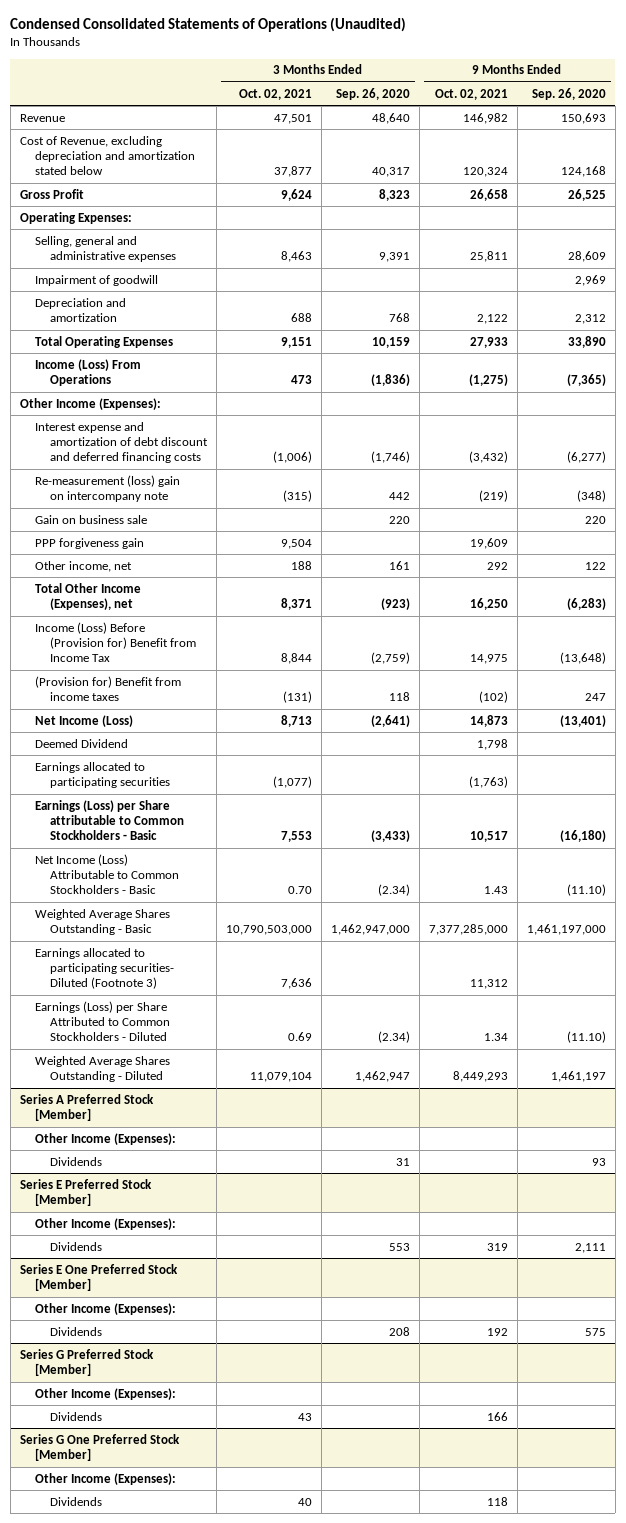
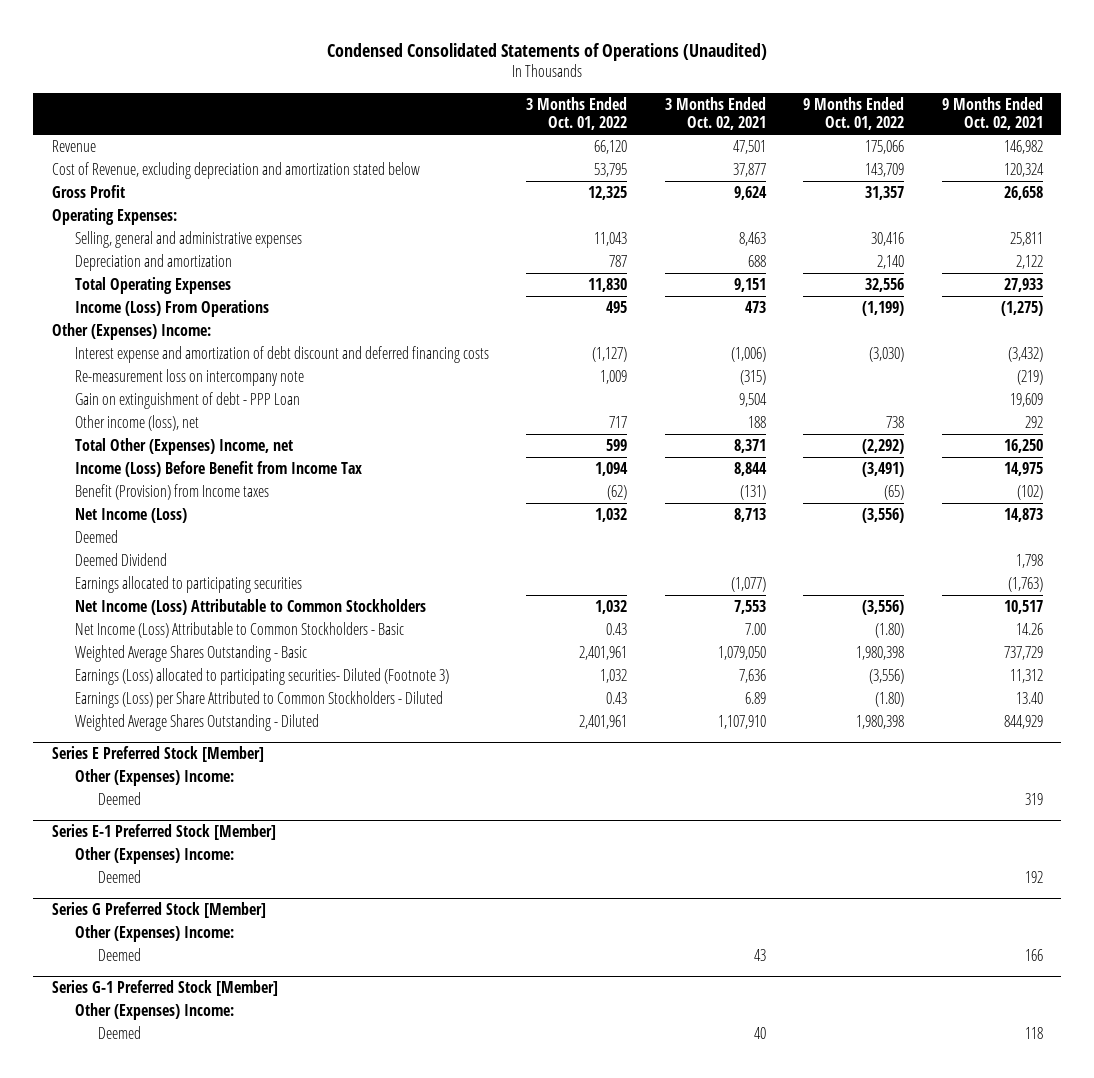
[336,87,411,100] Sep. 26, 2020 -> none
[531,87,606,100] Sep. 26, 2020 -> none
none -> [526,96,628,131] 3 Months Ended Oct. 01, 2022
none -> [803,96,905,131] 9 Months Ended Oct. 01, 2022
[34,274,158,286] Impairment of goodwill -> none
[19,397,161,410] Other Income (Expenses): -> [51,322,211,340] Other (Expenses) Income:
[34,514,147,524] Gain on business sale -> none
[34,474,180,502] Re-measurement (loss) gain on intercompany note -> [74,368,304,386] Re-measurement loss on intercompany note
[34,537,144,549] PPP forgiveness gain -> [74,391,300,409] Gain on extinguishment of debt - PPP Loan
[34,560,132,572] Other income, net -> [74,414,199,431] Other income (loss), net
[34,582,141,610] Total Other Income (Expenses), net -> [74,437,293,455] Total Other (Expenses) Income, net
[34,621,197,663] Income (Loss) Before (Provision for) Benefit from Income Tax -> [74,460,362,477] Income (Loss) Before Benefit from Income Tax
[34,675,181,701] (Provision for) Benefit from income taxes -> [74,483,269,500] Benefit (Provision) from Income taxes
none -> [74,529,118,543] Deemed
[19,1093,154,1121] Series A Preferred Stock [Member] -> none
[34,1132,176,1145] Other Income (Expenses): -> none
[50,1156,103,1166] Dividends -> none
[34,799,185,841] Earnings (Loss) per Share attributable to Common Stockholders - Basic -> [74,598,426,615] Net Income (Loss) Attributable to Common Stockholders
[288,886,313,895] 0.70 -> [744,622,766,635] 7.00
[483,886,508,895] 1.43 -> [1015,622,1043,635] 14.26
[226,924,313,935] 10,790,503,000 -> [717,645,766,660] 1,079,050
[428,923,508,935] 7,377,285,000 -> [1003,645,1043,660] 737,729
[34,947,175,990] Earnings allocated to participating securities- Diluted (Footnote 3) -> [74,667,449,685] Earnings (Loss) allocated to participating securities- Diluted (Footnote 3)
[288,1032,313,1042] 0.69 -> [744,691,766,704] 6.89
[483,1033,508,1042] 1.34 -> [1015,691,1043,704] 13.40
[250,1071,313,1082] 11,079,104 -> [717,714,766,729] 1,107,910
[452,1070,508,1082] 8,449,293 -> [1003,714,1043,729] 844,929
[34,1217,176,1230] Other Income (Expenses): -> [74,768,234,786] Other (Expenses) Income:
[50,1241,103,1251] Dividends -> [97,791,141,805] Deemed
[19,1263,178,1291] Series E One Preferred Stock [Member] -> [51,824,276,841] Series E-1 Preferred Stock [Member]
[34,1302,176,1315] Other Income (Expenses): -> [74,846,234,864] Other (Expenses) Income:
[50,1326,103,1336] Dividends -> [97,869,141,883] Deemed
[34,1387,176,1400] Other Income (Expenses): -> [74,924,234,942] Other (Expenses) Income:
[50,1411,103,1421] Dividends -> [97,947,141,961] Deemed
[19,1433,180,1461] Series G One Preferred Stock [Member] -> [51,980,278,997] Series G-1 Preferred Stock [Member]
[34,1472,176,1485] Other Income (Expenses): -> [74,1002,234,1020] Other (Expenses) Income:
[50,1496,103,1506] Dividends -> [97,1025,141,1039] Deemed

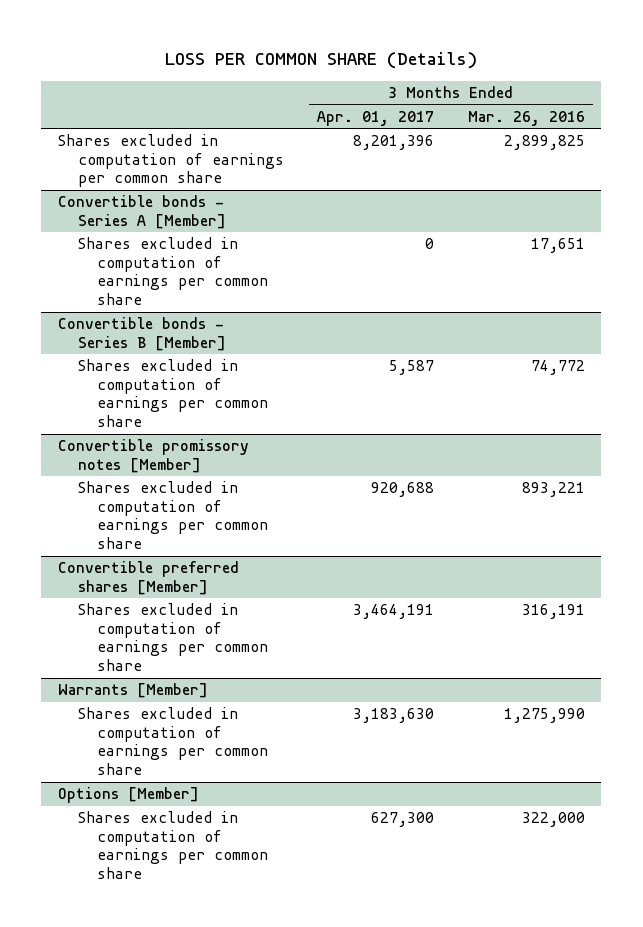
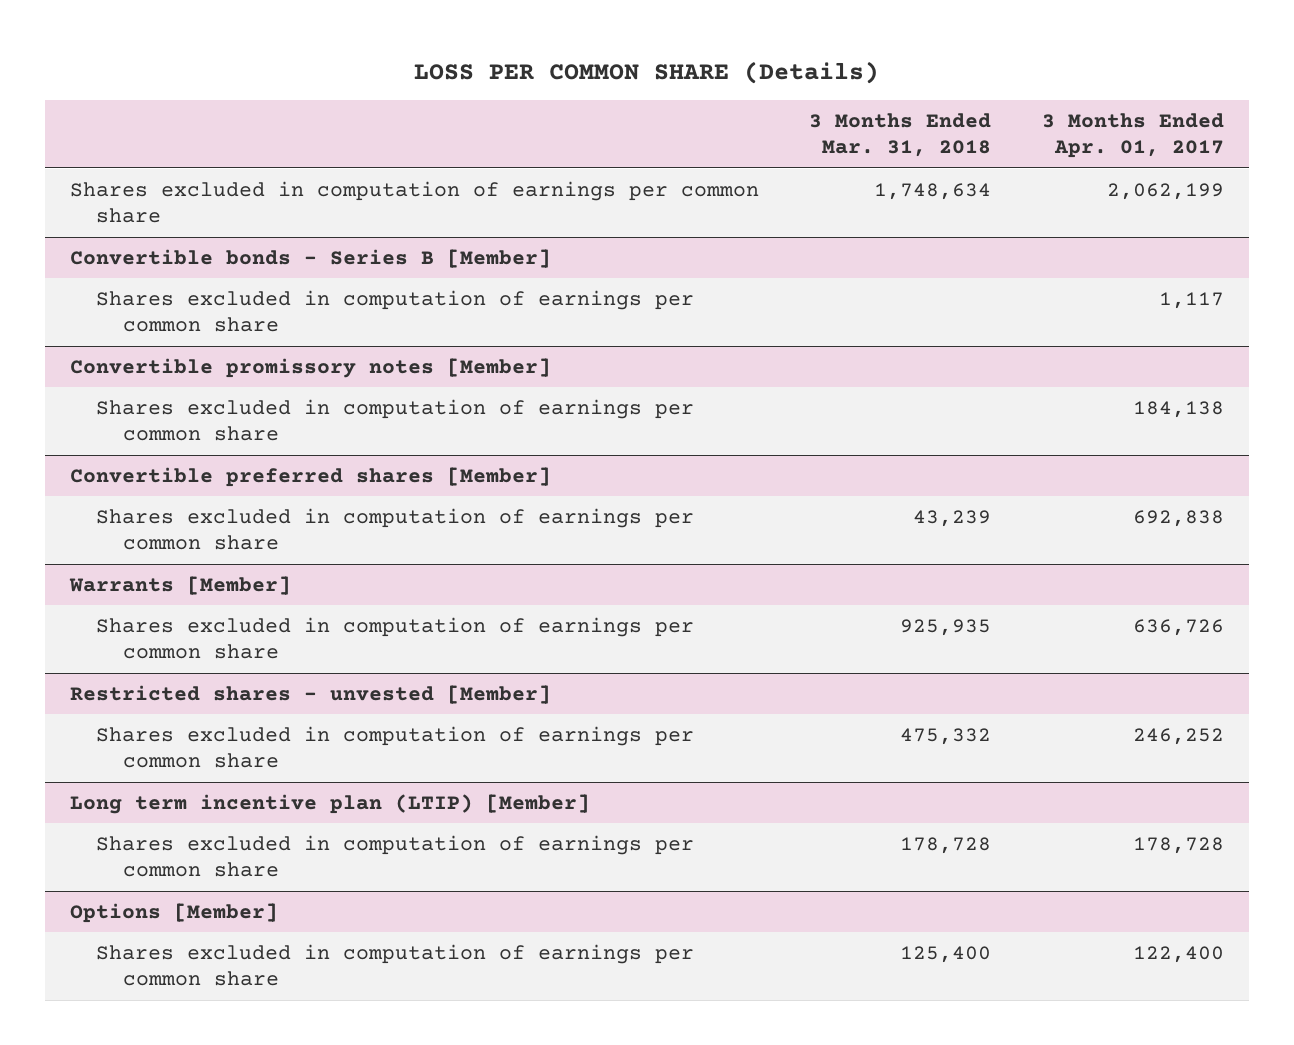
[467,110,585,126] Mar. 26, 2016 -> none
none -> [809,113,992,158] 3 Months Ended Mar. 31, 2018
[58,195,226,229] Convertible bonds - Series A [Member] -> none
[77,237,269,306] Shares excluded in computation of earnings per common share -> none
[353,135,435,151] 8,201,396 -> [1106,183,1224,201] 2,062,199
[389,360,435,376] 5,587 -> [1158,292,1224,310] 1,117
[371,482,435,498] 920,688 -> [1132,401,1224,419] 184,138
[353,604,435,620] 3,464,191 -> [1132,510,1224,528] 692,838
[353,708,435,724] 3,183,630 -> [1132,619,1224,637] 636,726
none -> [70,685,552,705] Restricted shares - unvested [Member]
none -> [96,726,695,769] Shares excluded in computation of earnings per common share
none -> [70,794,591,815] Long term incentive plan (LTIP) [Member]
none -> [96,835,695,878] Shares excluded in computation of earnings per common share
[371,812,435,828] 627,300 -> [1132,946,1224,964] 122,400

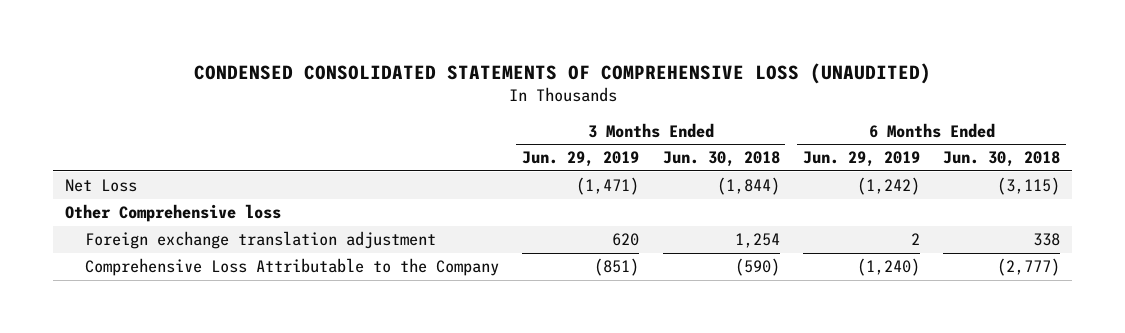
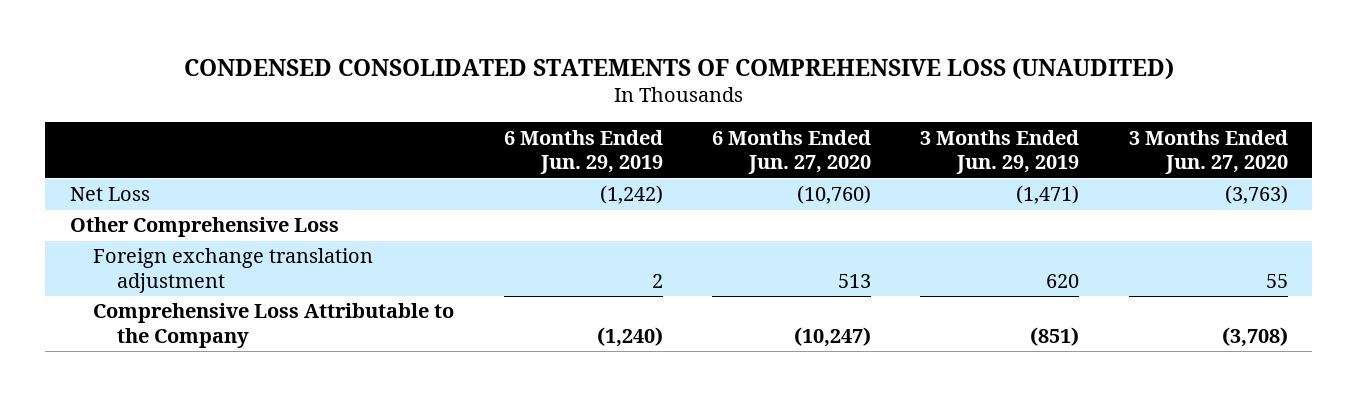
[662,151,780,168] Jun. 30, 2018 -> none
[943,151,1061,168] Jun. 30, 2018 -> none
none -> [711,129,871,175] 6 Months Ended Jun. 27, 2020
none -> [1128,129,1288,175] 3 Months Ended Jun. 27, 2020
[64,204,281,223] Other Comprehensive loss -> [69,217,339,238] Other Comprehensive Loss

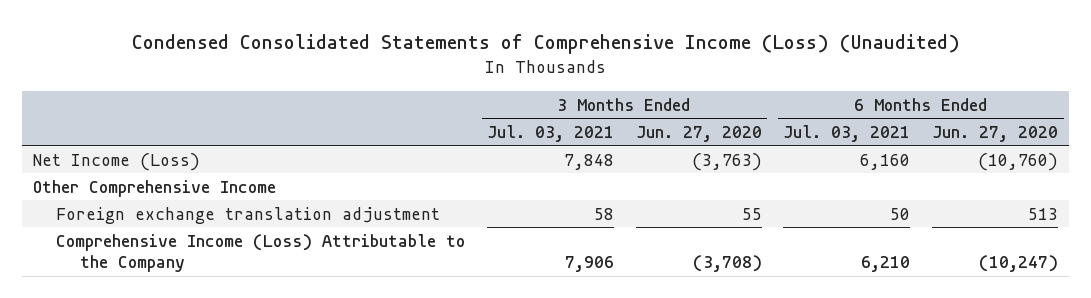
[183,57,1174,80] CONDENSED CONSOLIDATED STATEMENTS OF COMPREHENSIVE LOSS (UNAUDITED) -> [131,34,960,55] Condensed Consolidated Statements of Comprehensive Income (Loss) (Unaudited)
[503,129,663,175] 6 Months Ended Jun. 29, 2019 -> none
[920,129,1080,175] 3 Months Ended Jun. 29, 2019 -> none
none -> [486,124,614,142] Jul. 03, 2021
none -> [783,124,911,142] Jul. 03, 2021
[69,187,150,202] Net Loss -> [33,152,201,171] Net Income (Loss)
[69,217,339,238] Other Comprehensive Loss -> [33,179,277,197] Other Comprehensive Income
[93,303,455,349] Comprehensive Loss Attributable to the Company -> [56,233,466,273] Comprehensive Income (Loss) Attributable to the Company

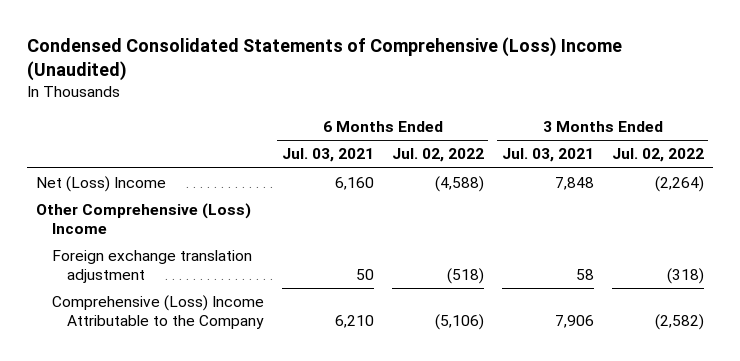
[131,34,960,55] Condensed Consolidated Statements of Comprehensive Income (Loss) (Unaudited) -> [27,36,623,81] Condensed Consolidated Statements of Comprehensive (Loss) Income (Unaudited)
[635,125,762,142] Jun. 27, 2020 -> none
[932,125,1059,142] Jun. 27, 2020 -> none
none -> [391,148,484,163] Jul. 02, 2022
none -> [611,148,704,163] Jul. 02, 2022
[33,152,201,171] Net Income (Loss) -> [36,176,167,193] Net (Loss) Income
[33,179,277,197] Other Comprehensive Income -> [36,203,252,235] Other Comprehensive (Loss) Income
[56,233,466,273] Comprehensive Income (Loss) Attributable to the Company -> [51,295,265,330] Comprehensive (Loss) Income Attributable to the Company

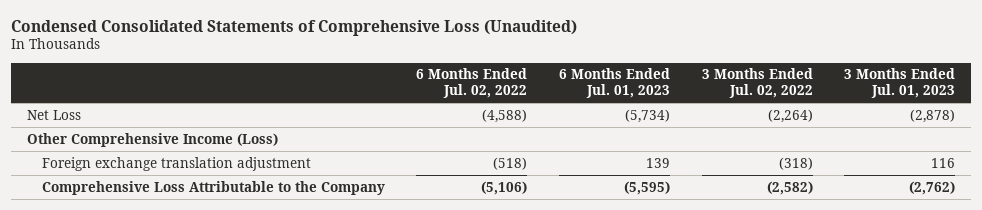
[27,36,623,81] Condensed Consolidated Statements of Comprehensive (Loss) Income (Unaudited) -> [10,19,577,36] Condensed Consolidated Statements of Comprehensive Loss (Unaudited)
[281,148,374,163] Jul. 03, 2021 -> none
[501,148,594,163] Jul. 03, 2021 -> none
none -> [559,68,671,99] 6 Months Ended Jul. 01, 2023
none -> [844,68,956,99] 3 Months Ended Jul. 01, 2023
[36,176,167,193] Net (Loss) Income -> [26,109,81,120] Net Loss
[36,203,252,235] Other Comprehensive (Loss) Income -> [26,132,278,147] Other Comprehensive Income (Loss)
[51,295,265,330] Comprehensive (Loss) Income Attributable to the Company -> [41,180,385,195] Comprehensive Loss Attributable to the Company

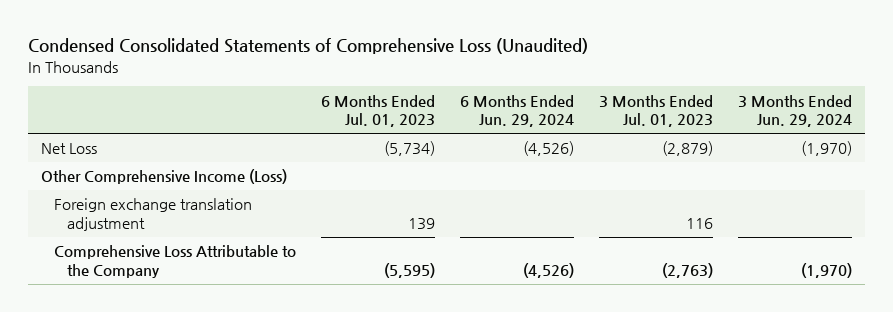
[416,68,528,99] 6 Months Ended Jul. 02, 2022 -> none
[701,68,813,99] 3 Months Ended Jul. 02, 2022 -> none
none -> [460,94,575,128] 6 Months Ended Jun. 29, 2024
none -> [738,94,853,128] 3 Months Ended Jun. 29, 2024
[910,108,956,123] (2,878) -> [662,141,714,157] (2,879)
[909,180,956,195] (2,762) -> [662,262,714,278] (2,763)

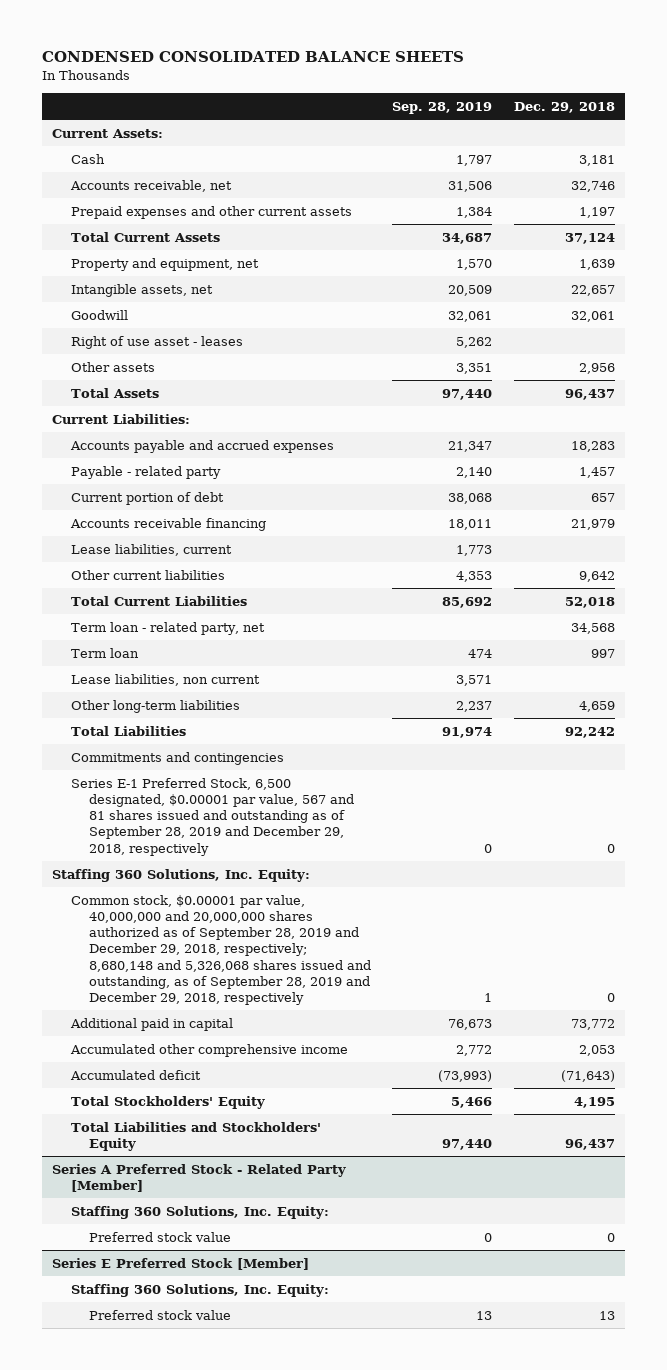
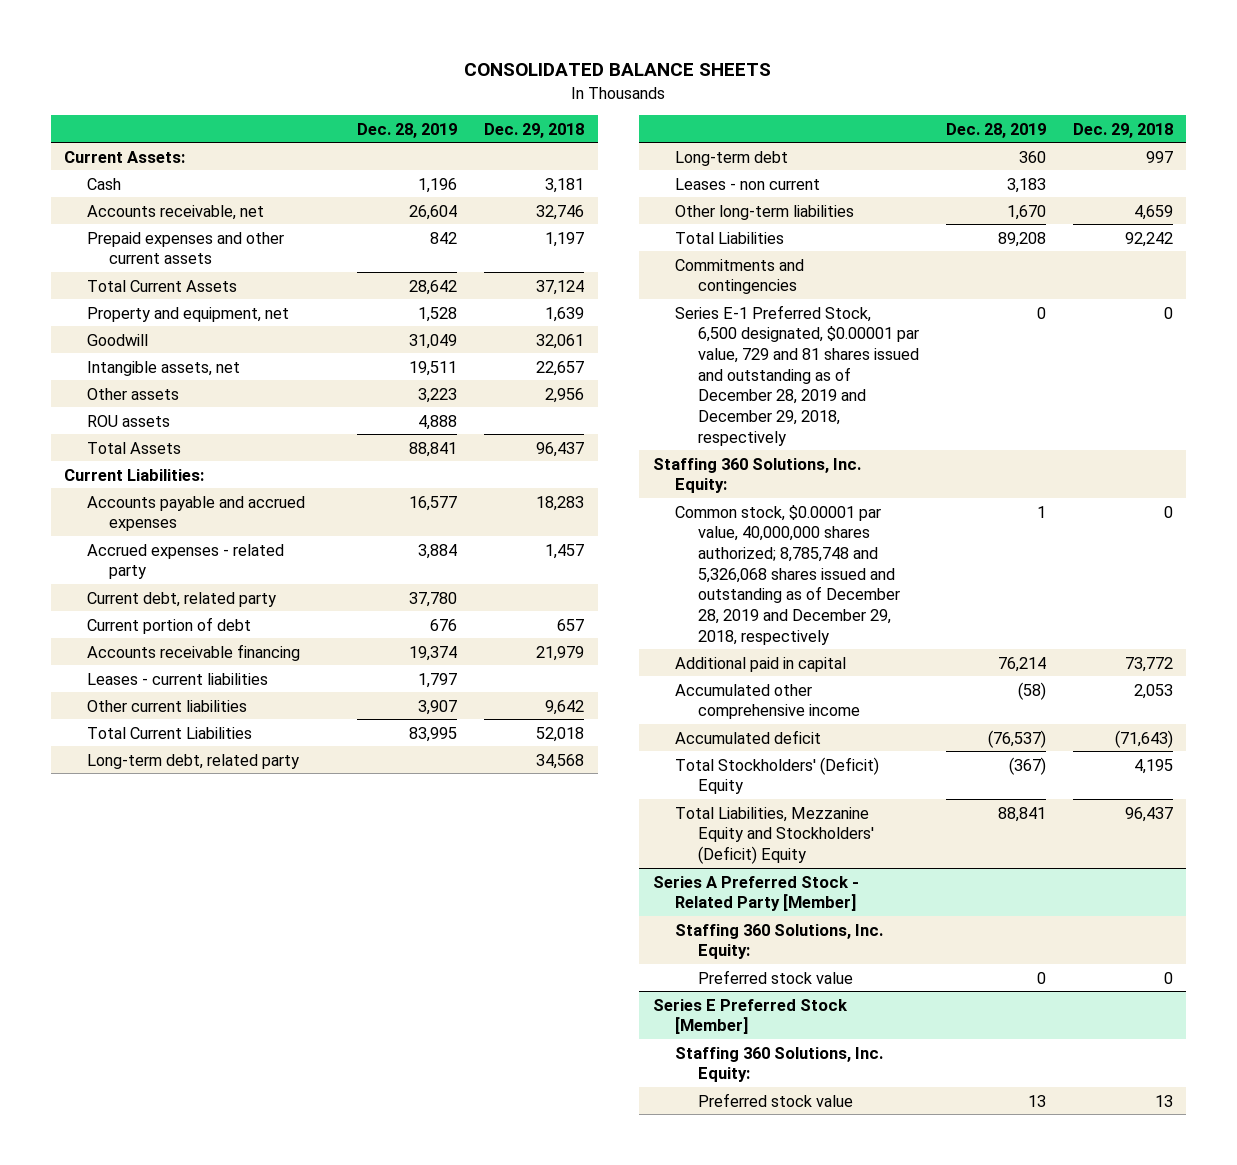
[41,51,464,63] CONDENSED CONSOLIDATED BALANCE SHEETS -> [464,63,772,77] CONSOLIDATED BALANCE SHEETS
[392,102,493,115] Sep. 28, 2019 -> none
none -> [357,122,458,138] Dec. 28, 2019
[70,335,243,349] Right of use asset - leases -> none
[70,283,213,297] Intangible assets, net -> [86,360,240,376] Intangible assets, net
none -> [86,414,170,427] ROU assets
[70,465,221,479] Payable - related party -> [86,543,284,580] Accrued expenses - related party
none -> [86,591,276,607] Current debt, related party
[70,543,232,556] Lease liabilities, current -> [86,672,268,685] Leases - current liabilities
[70,621,265,635] Term loan - related party, net -> [86,753,299,769] Long-term debt, related party
[70,647,139,658] Term loan -> [675,150,789,166] Long-term debt
[70,673,260,686] Lease liabilities, non current -> [675,177,821,190] Leases - non current
[70,777,355,856] Series E-1 Preferred Stock, 6,500 designated, $0.00001 par value, 567 and 81 shares issued and outstanding as of September 28, 2019 and December 29, 2018, respectively -> [675,304,919,446] Series E-1 Preferred Stock, 6,500 designated, $0.00001 par value, 729 and 81 shares issued and outstanding as of December 28, 2019 and December 29, 2018, respectively
[70,894,372,1006] Common stock, $0.00001 par value, 40,000,000 and 20,000,000 shares authorized as of September 28, 2019 and December 29, 2018, respectively; 8,680,148 and 5,326,068 shares issued and outstanding, as of September 28, 2019 and December 29, 2018, respectively -> [675,504,900,645] Common stock, $0.00001 par value, 40,000,000 shares authorized; 8,785,748 and 5,326,068 shares issued and outstanding as of December 28, 2019 and December 29, 2018, respectively
[70,1095,265,1109] Total Stockholders' Equity -> [675,756,880,795] Total Stockholders' (Deficit) Equity
[70,1121,321,1152] Total Liabilities and Stockholders' Equity -> [675,806,874,864] Total Liabilities, Mezzanine Equity and Stockholders' (Deficit) Equity

